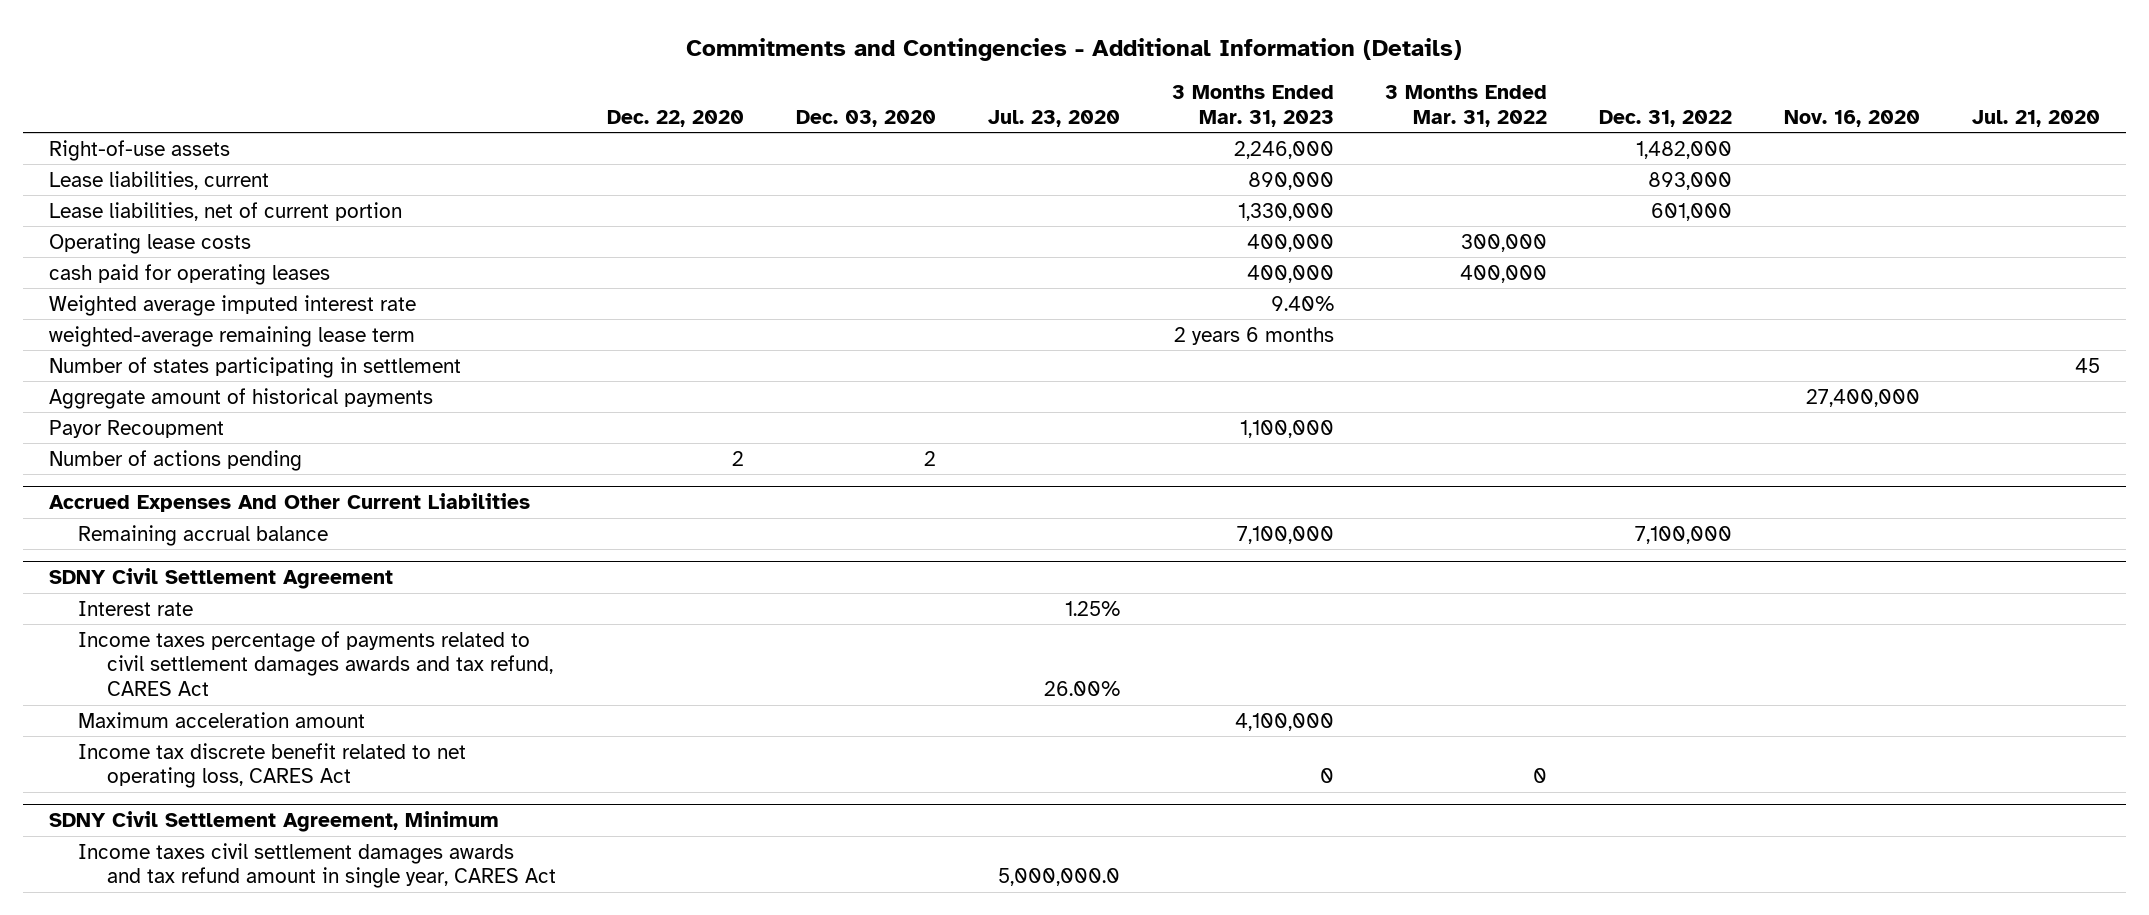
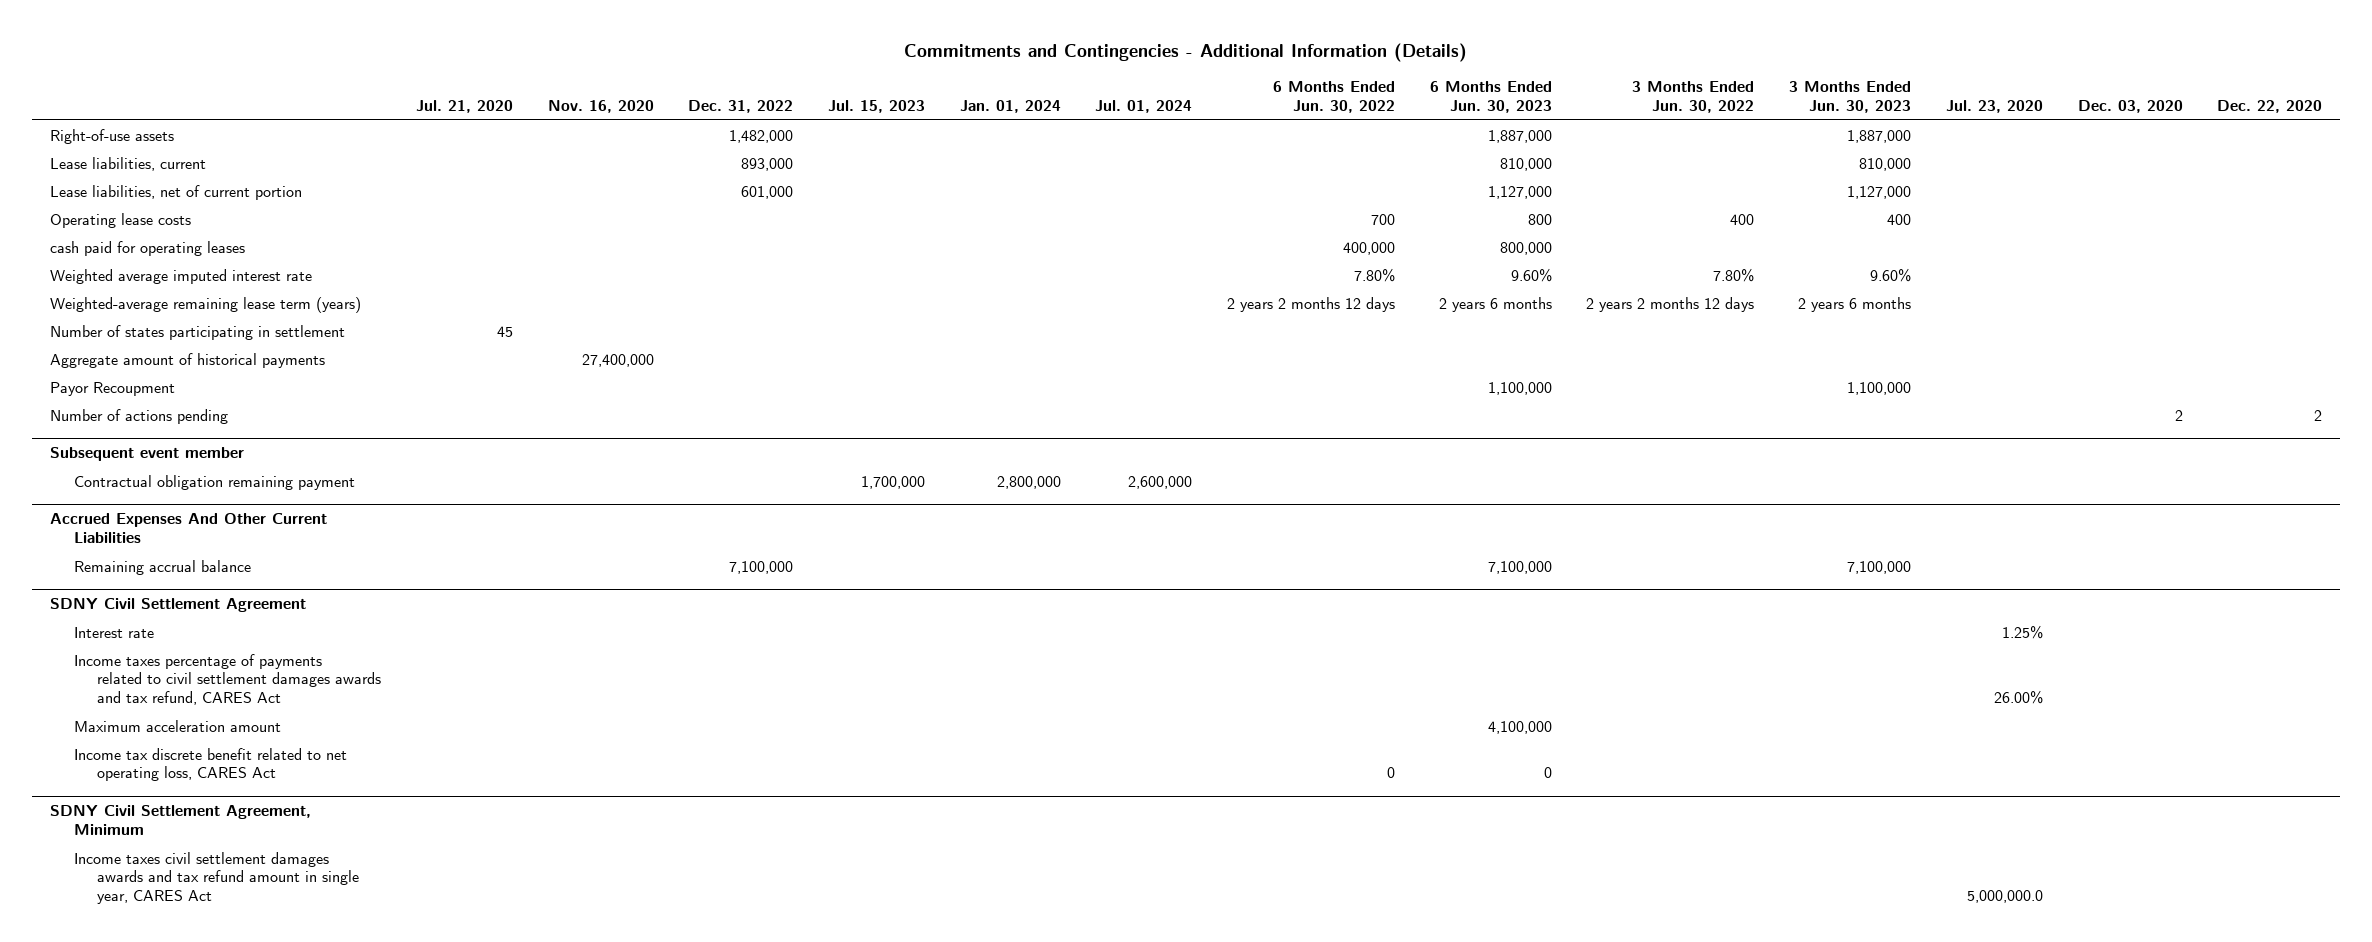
[1171,85,1334,127] 3 Months Ended Mar. 31, 2023 -> none
[1385,85,1548,127] 3 Months Ended Mar. 31, 2022 -> none
none -> [828,100,926,114] Jul. 15, 2023
none -> [959,100,1061,114] Jan. 01, 2024
none -> [1095,100,1193,114] Jul. 01, 2024
none -> [1273,81,1396,114] 6 Months Ended Jun. 30, 2022
none -> [1429,81,1552,114] 6 Months Ended Jun. 30, 2023
none -> [1632,81,1755,114] 3 Months Ended Jun. 30, 2022
none -> [1789,81,1912,114] 3 Months Ended Jun. 30, 2023
[49,325,416,347] weighted-average remaining lease term -> [49,296,361,313] Weighted-average remaining lease term (years)
none -> [49,447,244,462] Subsequent event member
none -> [73,474,355,490] Contractual obligation remaining payment

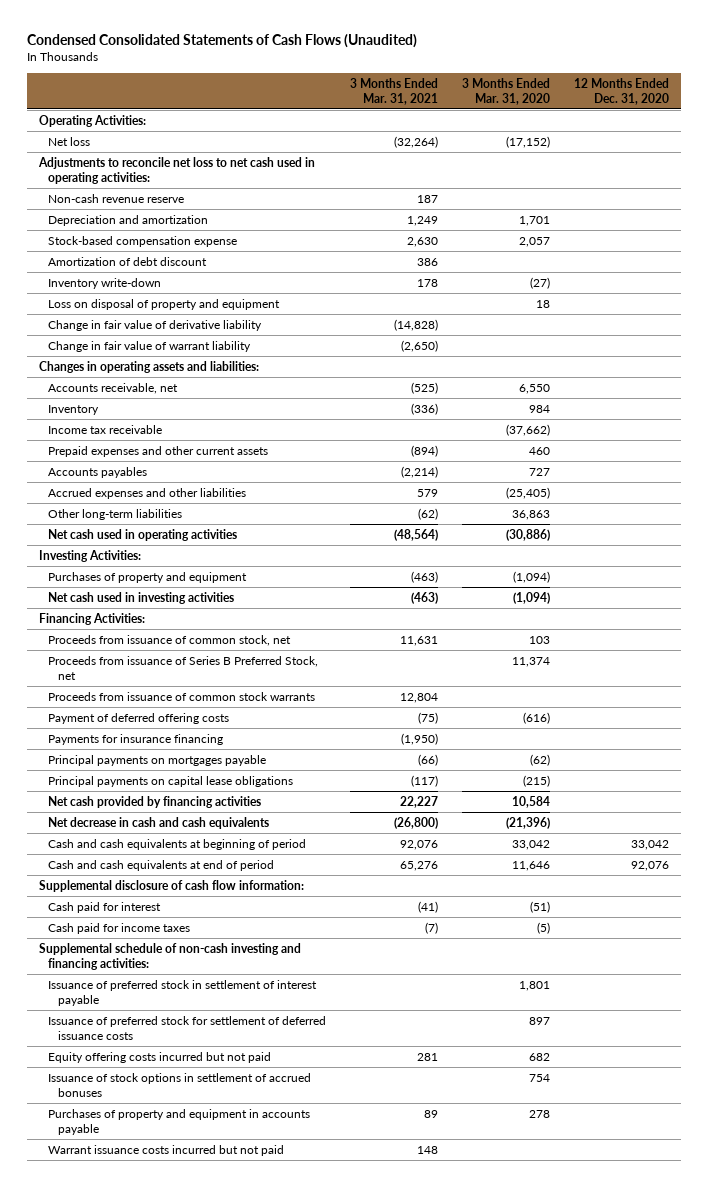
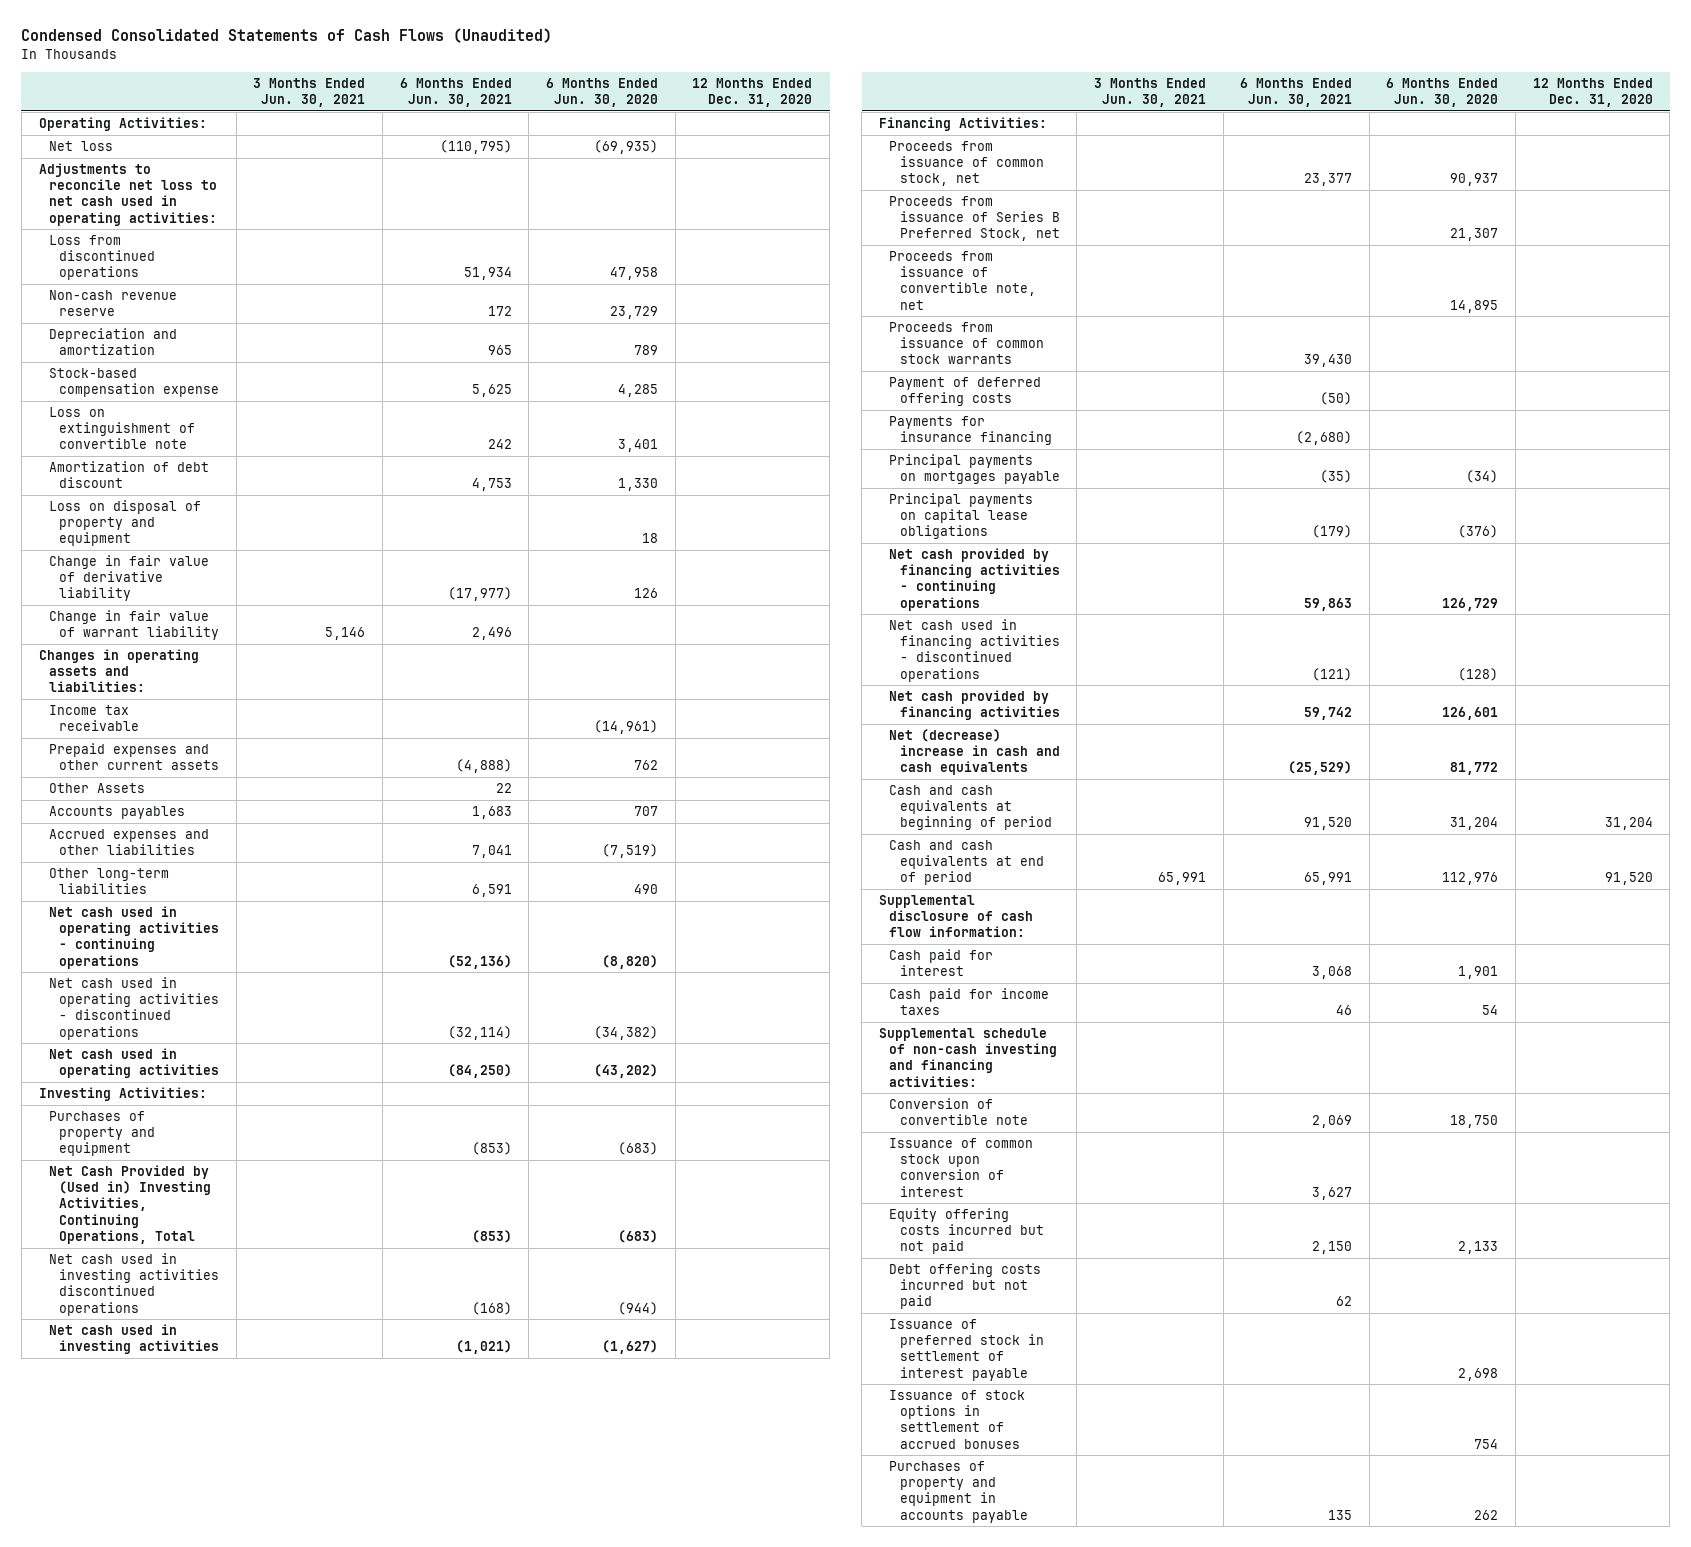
[350,77,439,105] 3 Months Ended Mar. 31, 2021 -> none
[462,77,551,105] 3 Months Ended Mar. 31, 2020 -> none
none -> [253,77,366,108] 3 Months Ended Jun. 30, 2021
none -> [399,77,512,108] 6 Months Ended Jun. 30, 2021
none -> [546,77,659,108] 6 Months Ended Jun. 30, 2020
none -> [48,235,156,281] Loss from discontinued operations
none -> [48,407,196,450] Loss on extinguishment of convertible note
[48,277,162,289] Inventory write-down -> none
[48,382,179,394] Accounts receivable, net -> none
[48,404,100,415] Inventory -> none
none -> [48,783,145,794] Other Assets
none -> [48,906,220,969] Net cash used in operating activities - continuing operations
none -> [48,977,220,1040] Net cash used in operating activities - discontinued operations
none -> [48,1165,212,1244] Net Cash Provided by (Used in) Investing Activities, Continuing Operations, Total
none -> [48,1253,220,1316] Net cash used in investing activities discontinued operations
none -> [889,251,1036,310] Proceeds from issuance of convertible note, net
none -> [889,548,1060,611] Net cash provided by financing activities - continuing operations
none -> [889,619,1060,682] Net cash used in financing activities - discontinued operations
[48,816,270,829] Net decrease in cash and cash equivalents -> [889,729,1060,776] Net (decrease) increase in cash and cash equivalents
[630,839,669,850] 33,042 -> [1604,817,1653,831] 31,204
[630,860,669,871] 92,076 -> [1604,872,1653,886] 91,520
[48,1015,327,1040] Issuance of preferred stock for settlement of deferred issuance costs -> none
none -> [889,1098,1028,1126] Conversion of convertible note
none -> [889,1138,1034,1197] Issuance of common stock upon conversion of interest
none -> [889,1263,1042,1310] Debt offering costs incurred but not paid
[48,979,318,1006] Issuance of preferred stock in settlement of interest payable -> [889,1319,1044,1381] Issuance of preferred stock in settlement of interest payable
[48,1144,285,1156] Warrant issuance costs incurred but not paid -> none

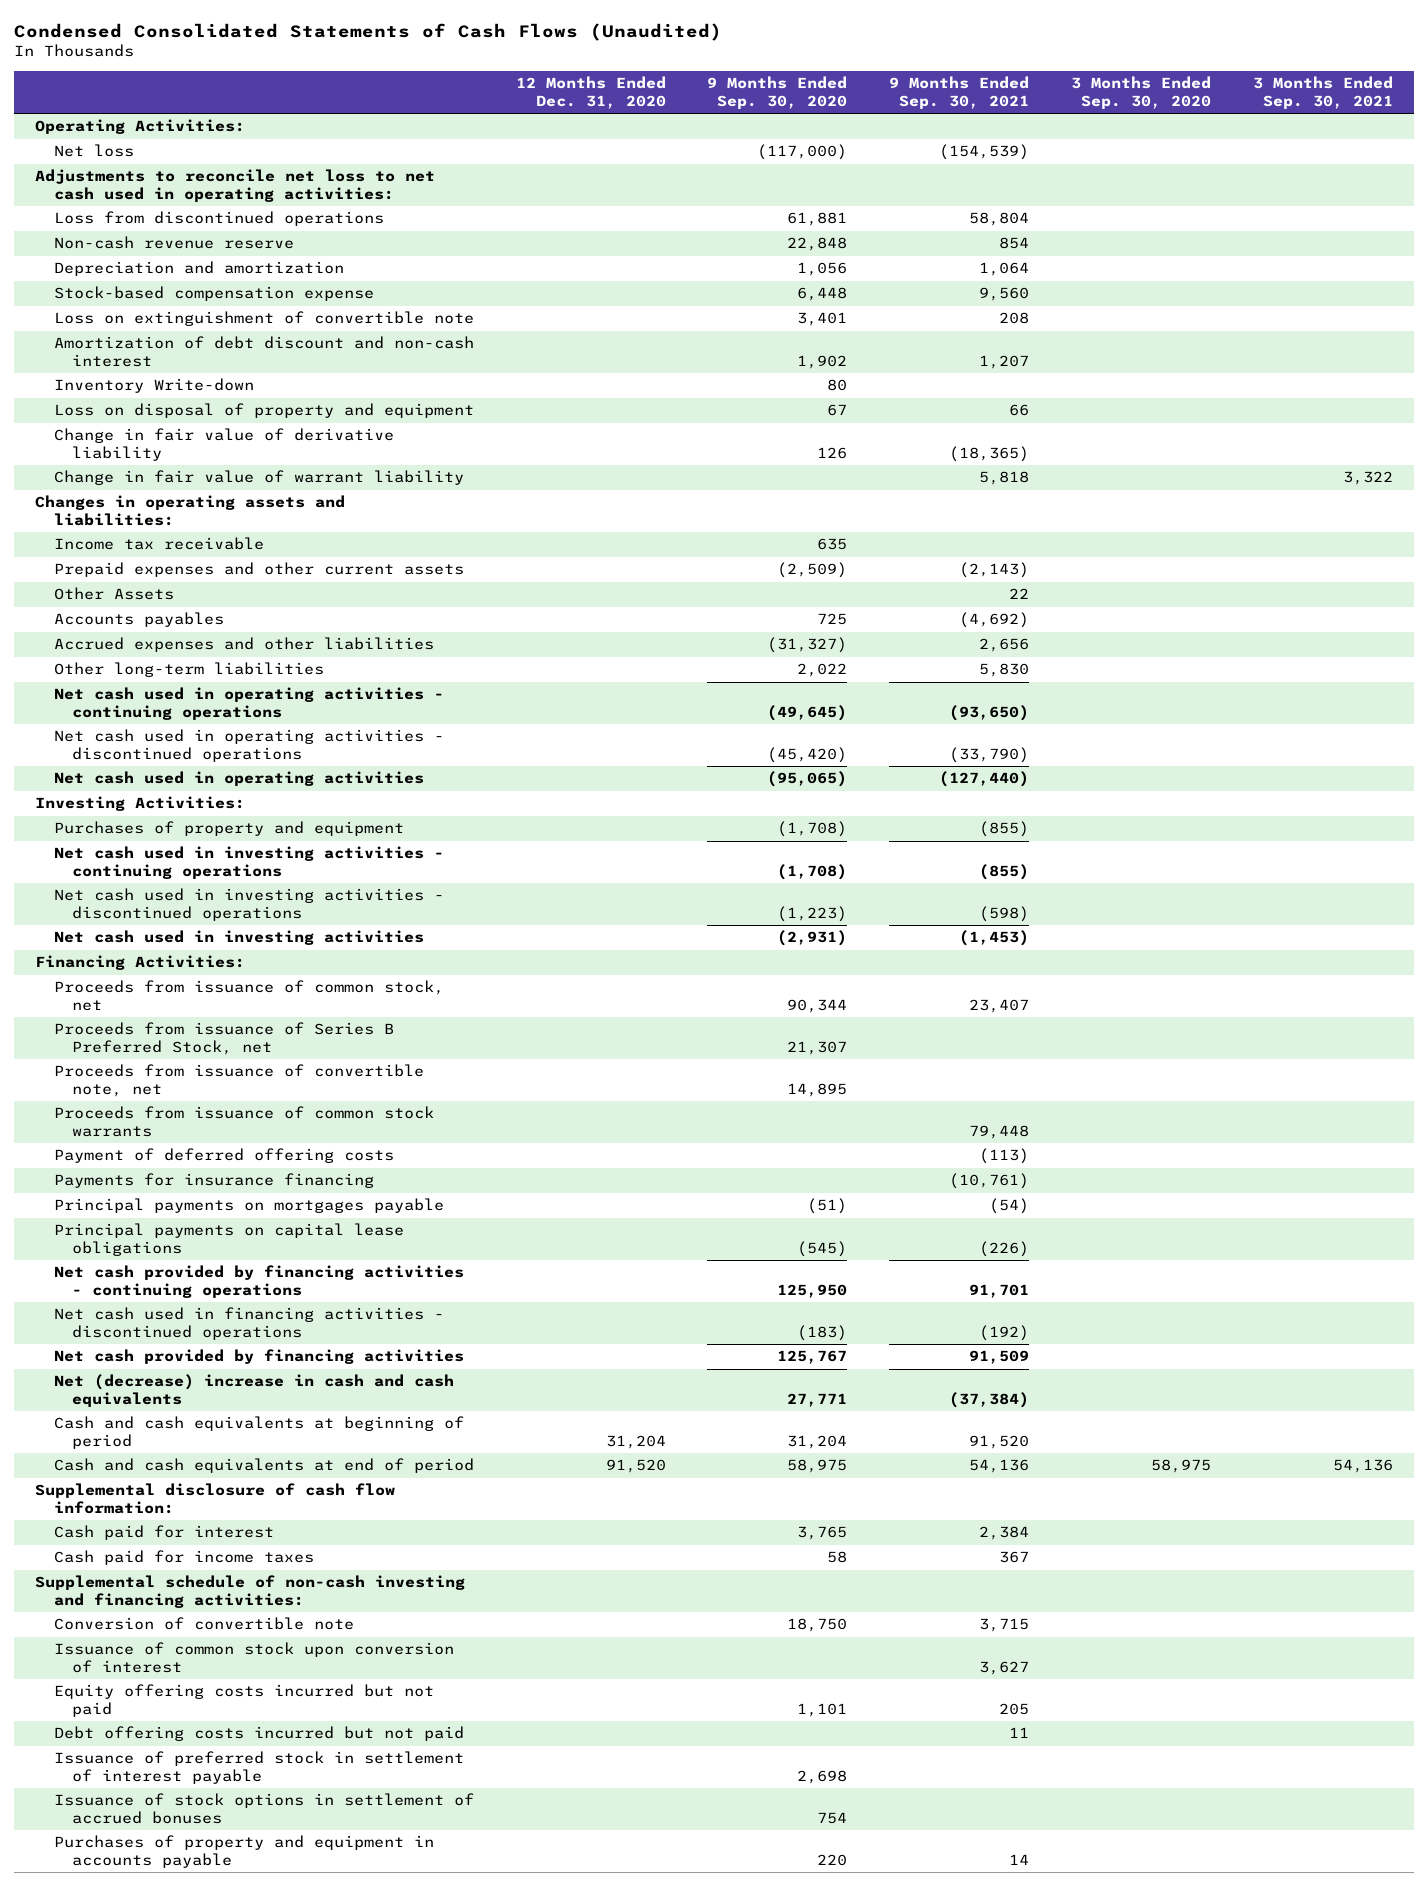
[253,77,366,108] 3 Months Ended Jun. 30, 2021 -> none
[399,77,512,108] 6 Months Ended Jun. 30, 2021 -> none
[546,77,659,108] 6 Months Ended Jun. 30, 2020 -> none
none -> [707,75,848,109] 9 Months Ended Sep. 30, 2020
none -> [889,75,1030,109] 9 Months Ended Sep. 30, 2021
none -> [1071,75,1212,109] 3 Months Ended Sep. 30, 2020
none -> [1252,75,1393,109] 3 Months Ended Sep. 30, 2021
[48,461,209,489] Amortization of debt discount -> [53,336,474,368] Amortization of debt discount and non-cash interest
none -> [53,378,254,394] Inventory Write-down
[48,1165,212,1244] Net Cash Provided by (Used in) Investing Activities, Continuing Operations, Total -> [53,846,444,880] Net cash used in investing activities - continuing operations
[48,1253,220,1316] Net cash used in investing activities discontinued operations -> [53,888,444,922] Net cash used in investing activities - discontinued operations

